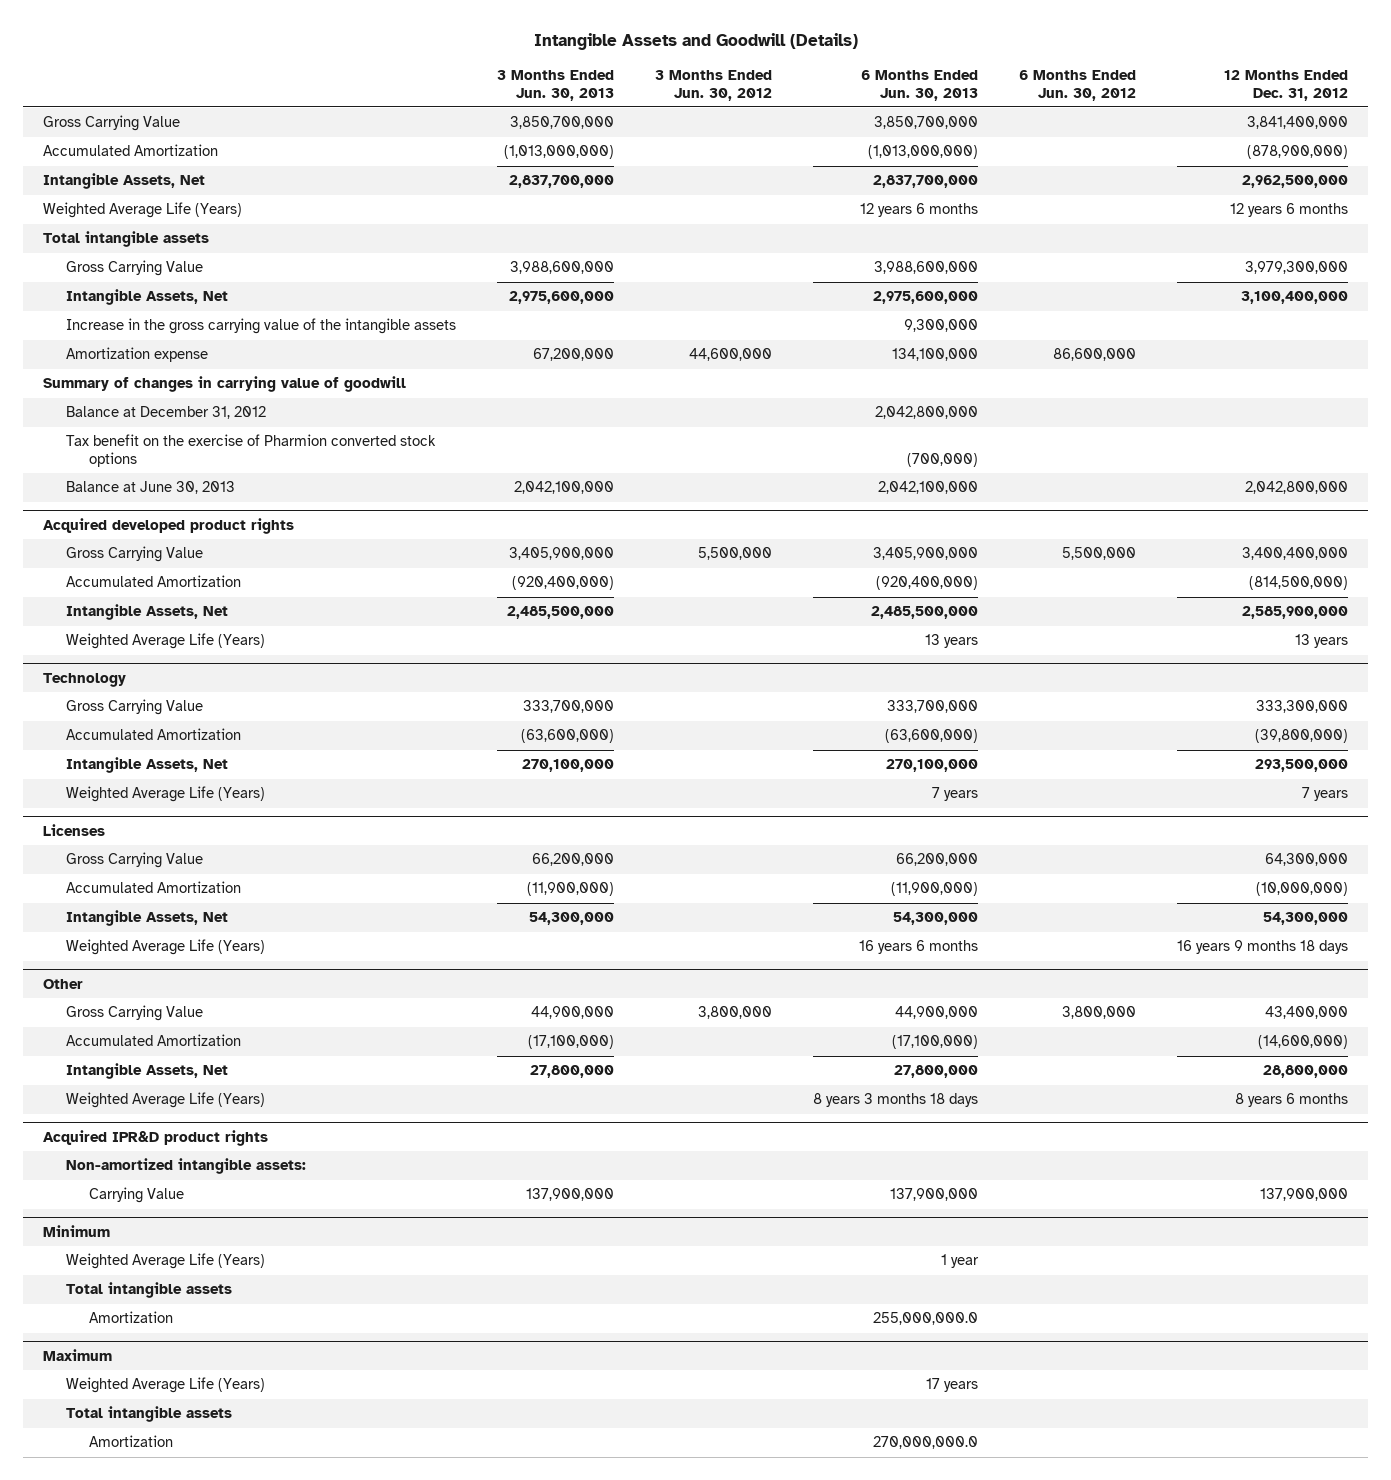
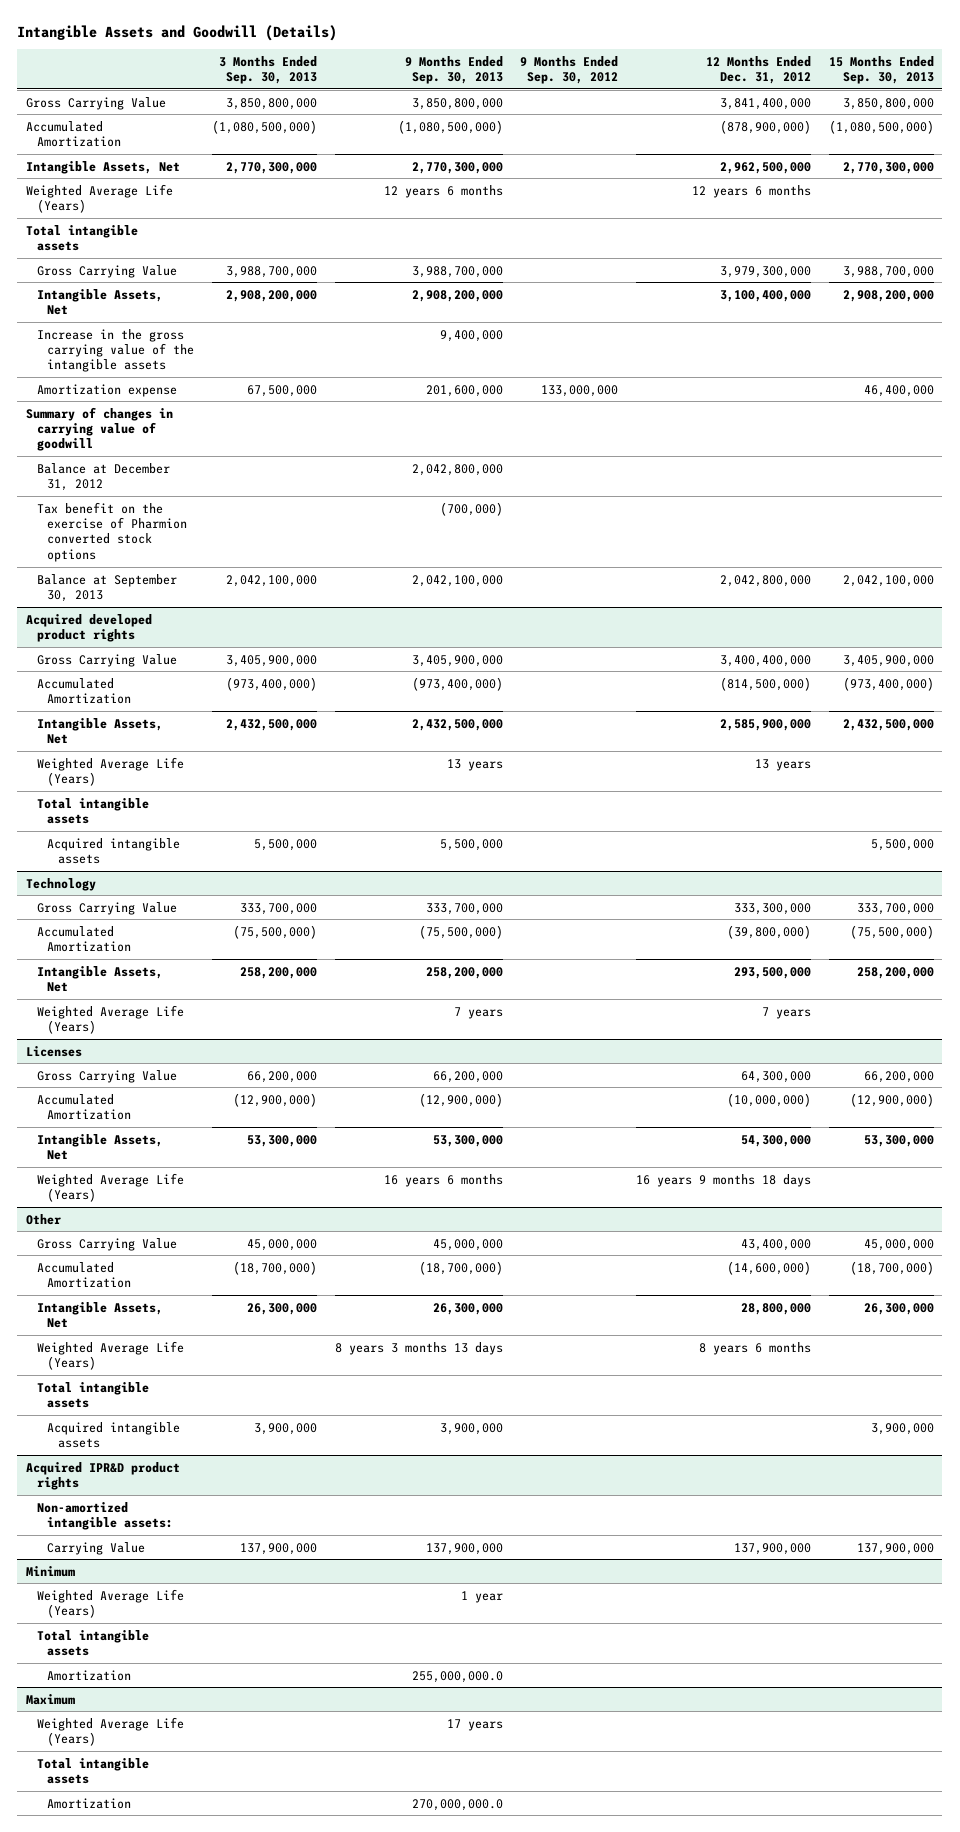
[497,70,615,101] 3 Months Ended Jun. 30, 2013 -> none
[655,70,773,101] 3 Months Ended Jun. 30, 2012 -> none
[860,70,978,101] 6 Months Ended Jun. 30, 2013 -> none
[1018,70,1136,101] 6 Months Ended Jun. 30, 2012 -> none
none -> [219,55,318,85] 3 Months Ended Sep. 30, 2013
none -> [404,55,503,85] 9 Months Ended Sep. 30, 2013
none -> [520,55,619,85] 9 Months Ended Sep. 30, 2012
none -> [828,55,934,85] 15 Months Ended Sep. 30, 2013
[66,481,236,495] Balance at June 30, 2013 -> [36,573,177,602] Balance at September 30, 2013
none -> [36,797,149,824] Total intangible assets
none -> [47,837,181,864] Acquired intangible assets
none -> [36,1381,149,1408] Total intangible assets
none -> [47,1421,181,1448] Acquired intangible assets

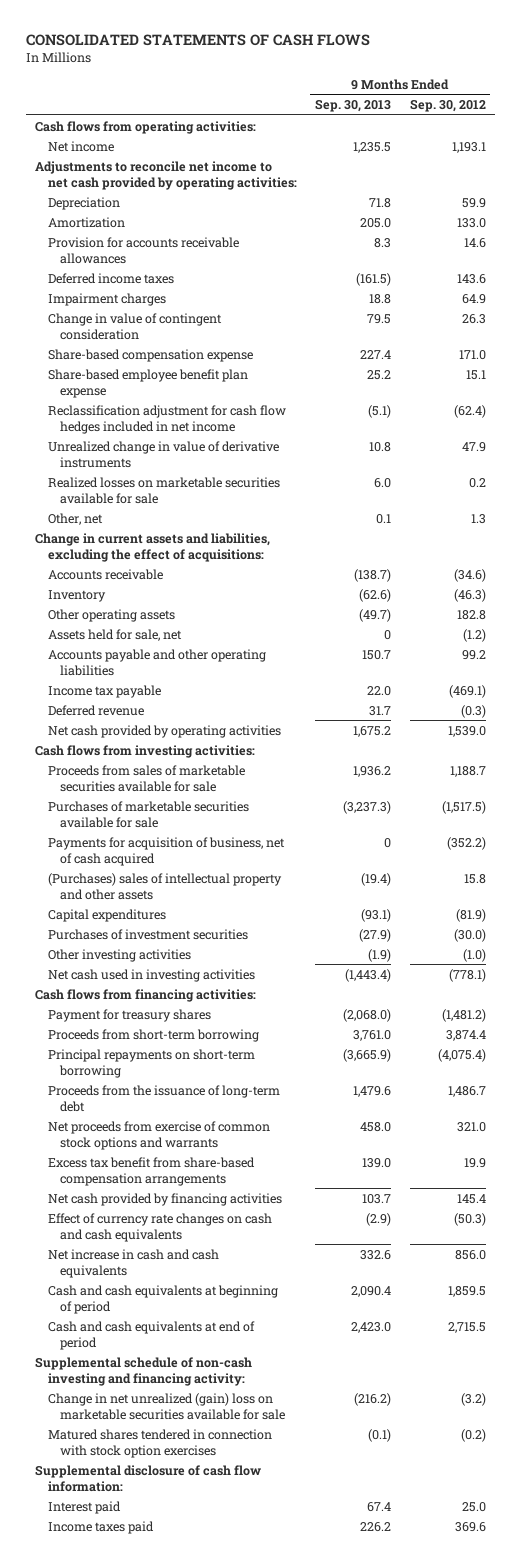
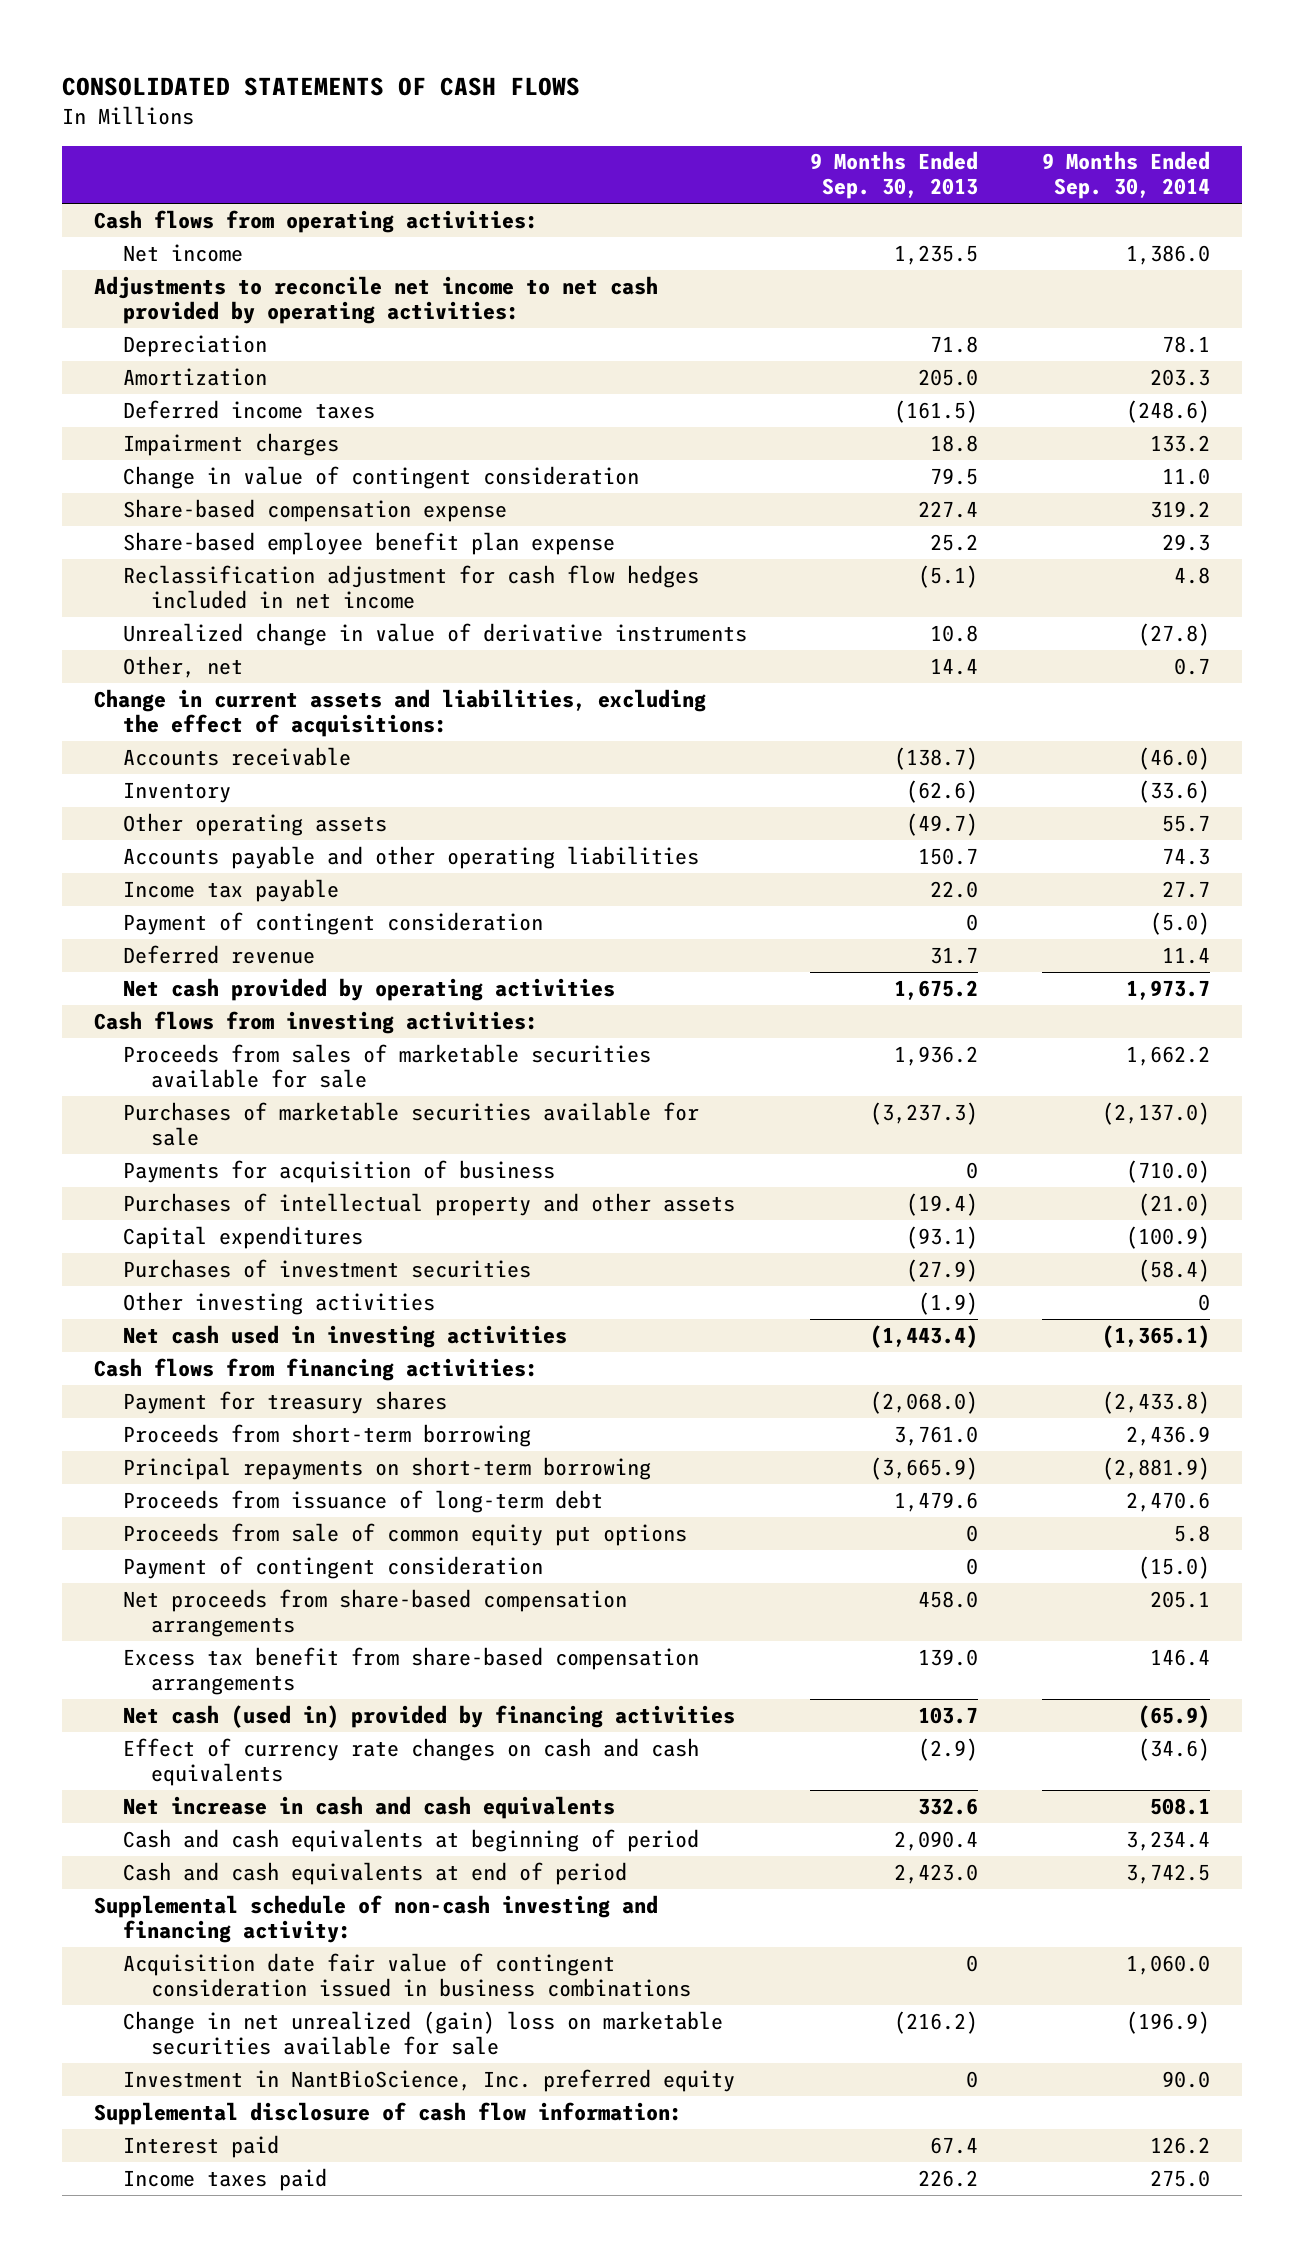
[409,98,486,112] Sep. 30, 2012 -> none
none -> [1041,151,1210,200] 9 Months Ended Sep. 30, 2014
[47,236,239,264] Provision for accounts receivable allowances -> none
[47,476,280,504] Realized losses on marketable securities available for sale -> none
[376,513,392,524] 0.1 -> [930,657,979,675] 14.4
[47,628,182,641] Assets held for sale, net -> none
none -> [122,911,543,935] Payment of contingent consideration
[47,836,285,866] Payments for acquisition of business, net of cash acquired -> [122,1159,555,1183] Payments for acquisition of business
[47,872,282,900] (Purchases) sales of intellectual property and other assets -> [122,1192,735,1216] Purchases of intellectual property and other assets
[47,1084,280,1112] Proceeds from the issuance of long-term debt -> [122,1489,603,1513] Proceeds from issuance of long-term debt
none -> [122,1522,687,1546] Proceeds from sale of common equity put options
none -> [122,1555,543,1579] Payment of contingent consideration
[47,1120,270,1150] Net proceeds from exercise of common stock options and warrants -> [122,1588,627,1637] Net proceeds from share-based compensation arrangements
[47,1192,282,1206] Net cash provided by financing activities -> [122,1704,735,1728] Net cash (used in) provided by financing activities
none -> [122,1952,692,1997] Acquisition date fair value of contingent consideration issued in business combinations
[47,1428,272,1458] Matured shares tendered in connection with stock option exercises -> none
none -> [122,2068,735,2092] Investment in NantBioScience, Inc. preferred equity

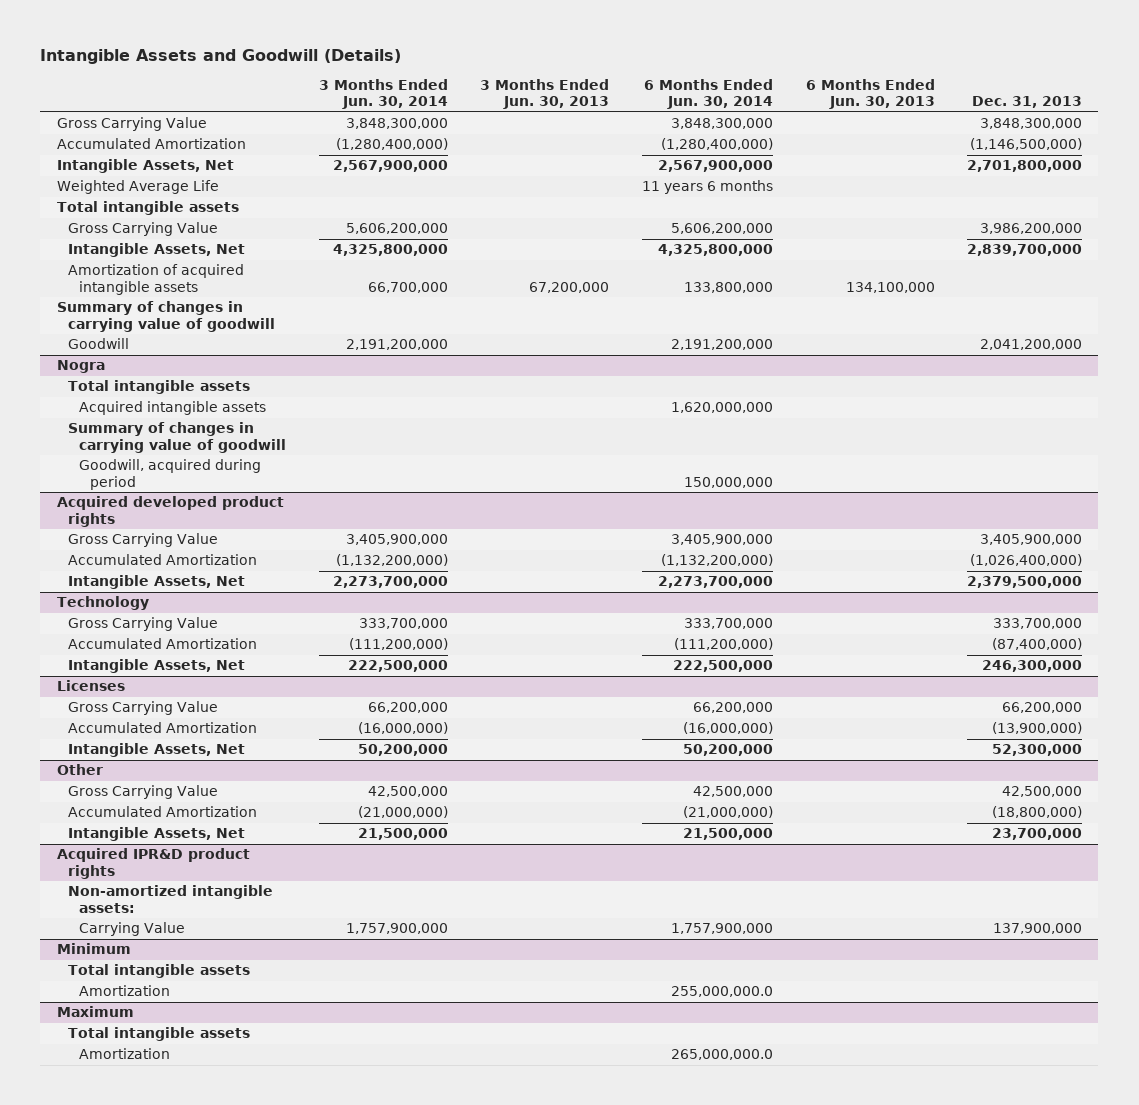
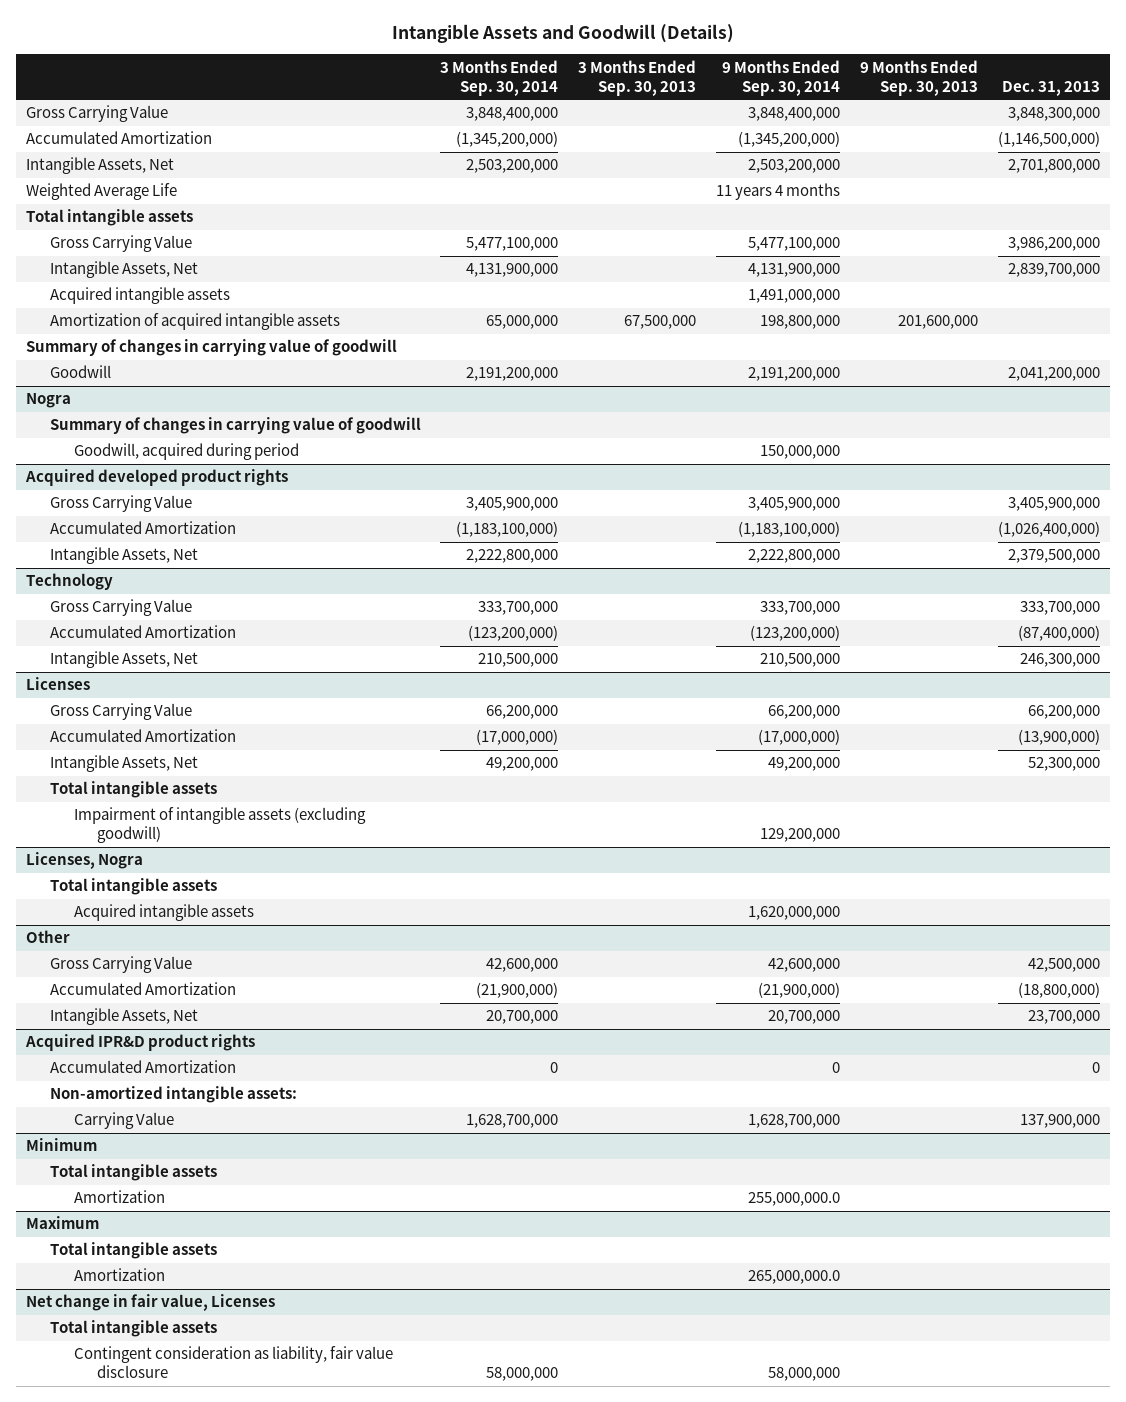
[318,78,448,109] 3 Months Ended Jun. 30, 2014 -> none
[480,78,610,109] 3 Months Ended Jun. 30, 2013 -> none
[643,78,773,109] 6 Months Ended Jun. 30, 2014 -> none
[805,78,935,109] 6 Months Ended Jun. 30, 2013 -> none
none -> [440,59,559,96] 3 Months Ended Sep. 30, 2014
none -> [578,59,697,96] 3 Months Ended Sep. 30, 2013
none -> [722,59,841,96] 9 Months Ended Sep. 30, 2014
none -> [860,59,979,96] 9 Months Ended Sep. 30, 2013
none -> [49,287,230,305] Acquired intangible assets
[67,380,250,395] Total intangible assets -> none
[79,401,267,416] Acquired intangible assets -> none
none -> [49,781,217,799] Total intangible assets
none -> [73,807,366,844] Impairment of intangible assets (excluding goodwill)
none -> [25,852,143,870] Licenses, Nogra
none -> [49,878,217,896] Total intangible assets
none -> [73,904,254,922] Acquired intangible assets
none -> [49,1060,236,1074] Accumulated Amortization
none -> [25,1294,275,1312] Net change in fair value, Licenses
none -> [49,1320,217,1338] Total intangible assets
none -> [73,1346,393,1379] Contingent consideration as liability, fair value disclosure

